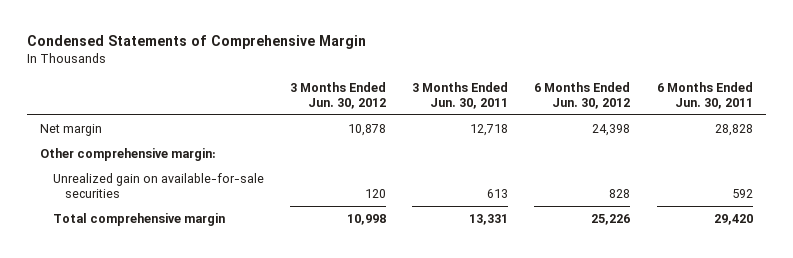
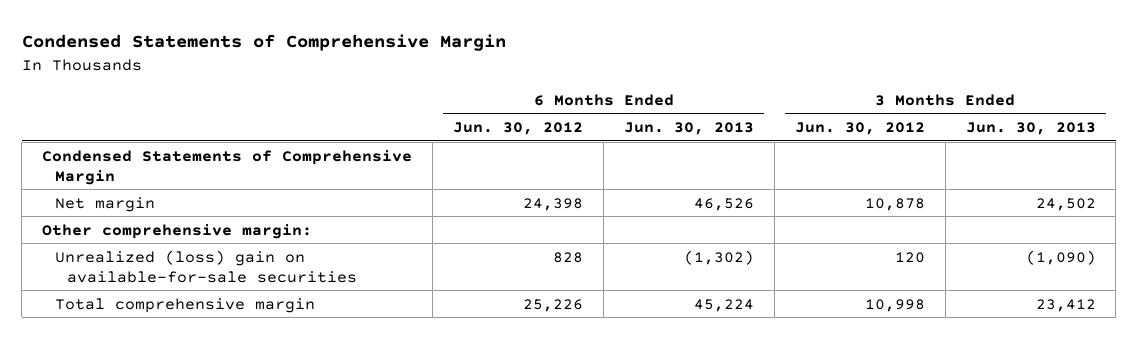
[412,81,509,109] 3 Months Ended Jun. 30, 2011 -> none
[656,81,753,109] 6 Months Ended Jun. 30, 2011 -> none
none -> [623,121,754,135] Jun. 30, 2013
none -> [965,121,1096,135] Jun. 30, 2013
none -> [42,149,413,185] Condensed Statements of Comprehensive Margin
[52,172,264,198] Unrealized gain on available-for-sale securities -> [54,249,358,283] Unrealized (loss) gain on available-for-sale securities

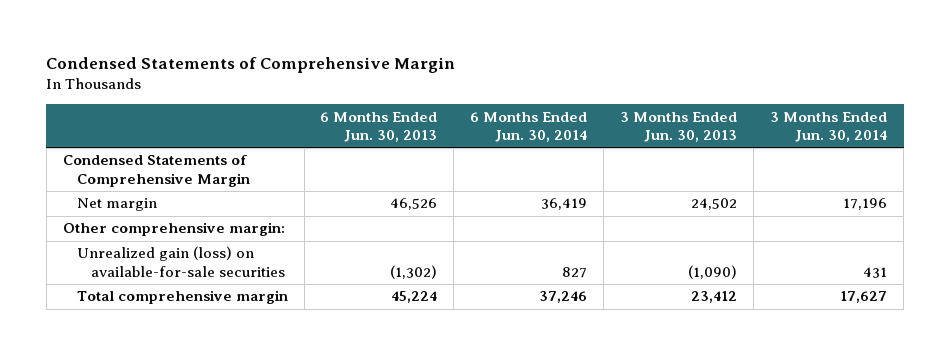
[453,121,584,135] Jun. 30, 2012 -> none
[794,121,925,135] Jun. 30, 2012 -> none
none -> [470,111,588,143] 6 Months Ended Jun. 30, 2014
none -> [770,111,888,143] 3 Months Ended Jun. 30, 2014
[54,249,358,283] Unrealized (loss) gain on available-for-sale securities -> [76,246,285,277] Unrealized gain (loss) on available-for-sale securities

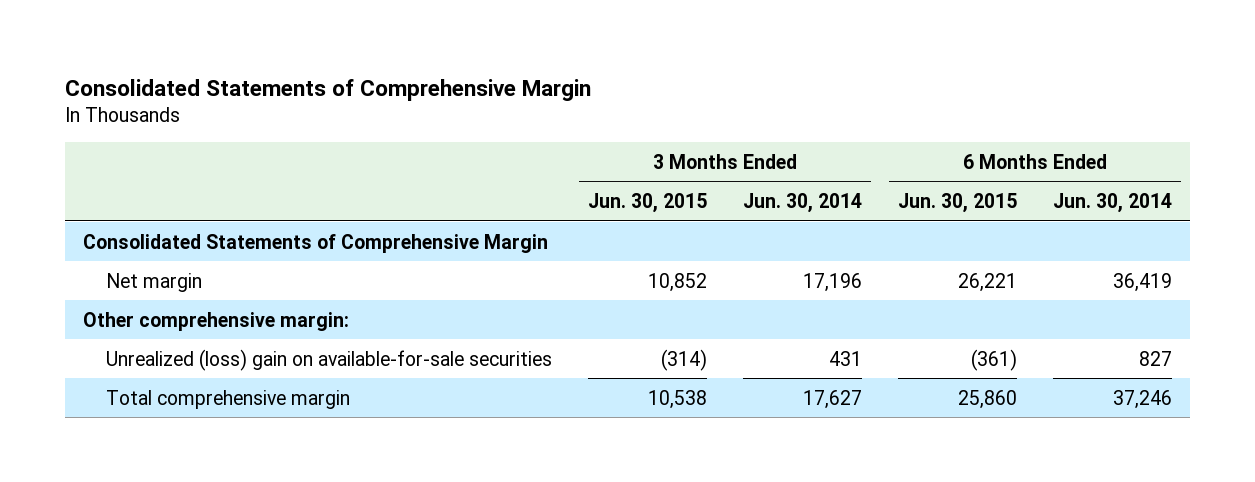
[46,57,456,74] Condensed Statements of Comprehensive Margin -> [65,78,592,101] Consolidated Statements of Comprehensive Margin
[320,111,438,143] 6 Months Ended Jun. 30, 2013 -> none
[620,111,738,143] 3 Months Ended Jun. 30, 2013 -> none
none -> [587,192,707,213] Jun. 30, 2015
none -> [897,192,1017,213] Jun. 30, 2015
[62,155,250,187] Condensed Statements of Comprehensive Margin -> [83,233,549,253] Consolidated Statements of Comprehensive Margin
[76,246,285,277] Unrealized gain (loss) on available-for-sale securities -> [105,348,552,371] Unrealized (loss) gain on available-for-sale securities

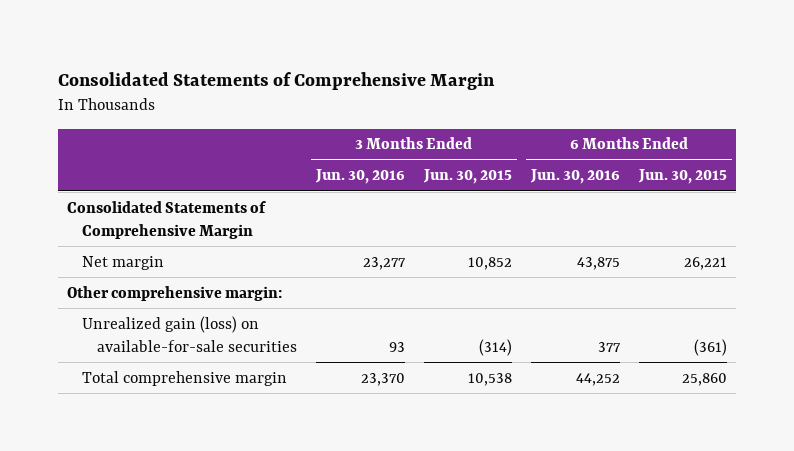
[742,192,862,213] Jun. 30, 2014 -> none
[1052,192,1172,213] Jun. 30, 2014 -> none
none -> [315,169,406,185] Jun. 30, 2016
none -> [529,169,620,185] Jun. 30, 2016
[105,348,552,371] Unrealized (loss) gain on available-for-sale securities -> [82,315,298,352] Unrealized gain (loss) on available-for-sale securities

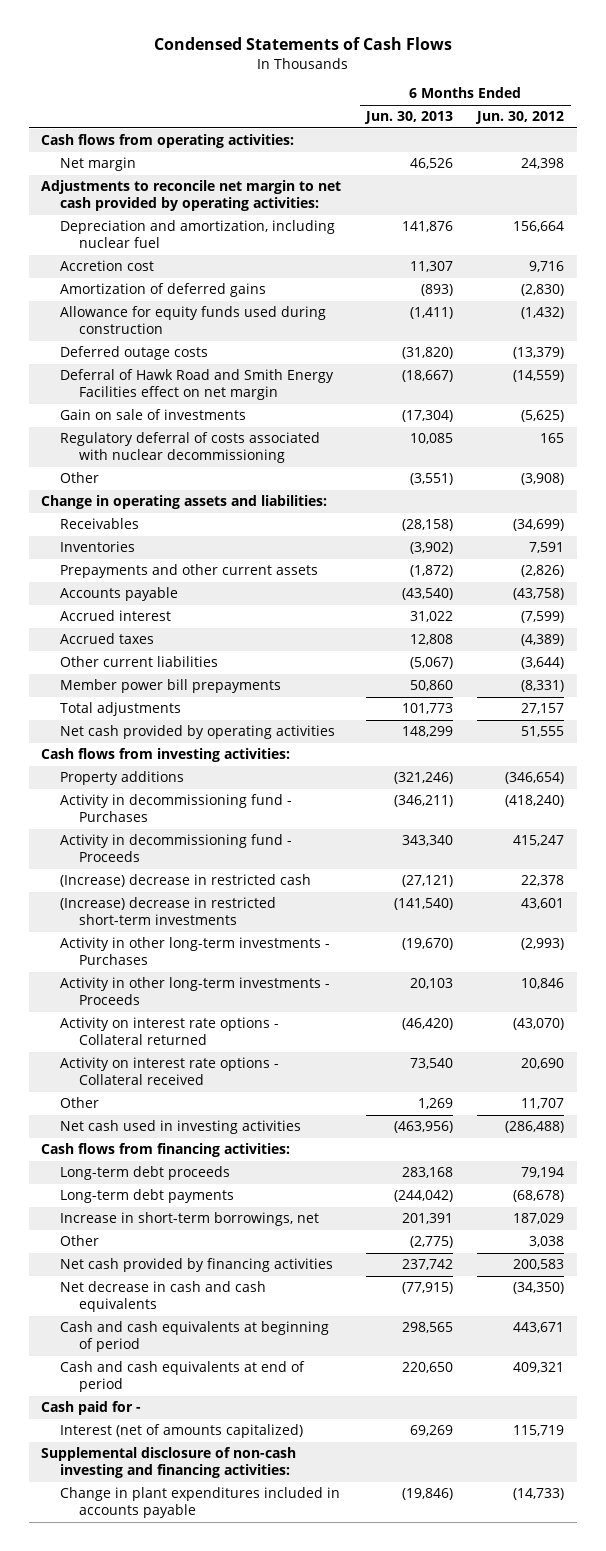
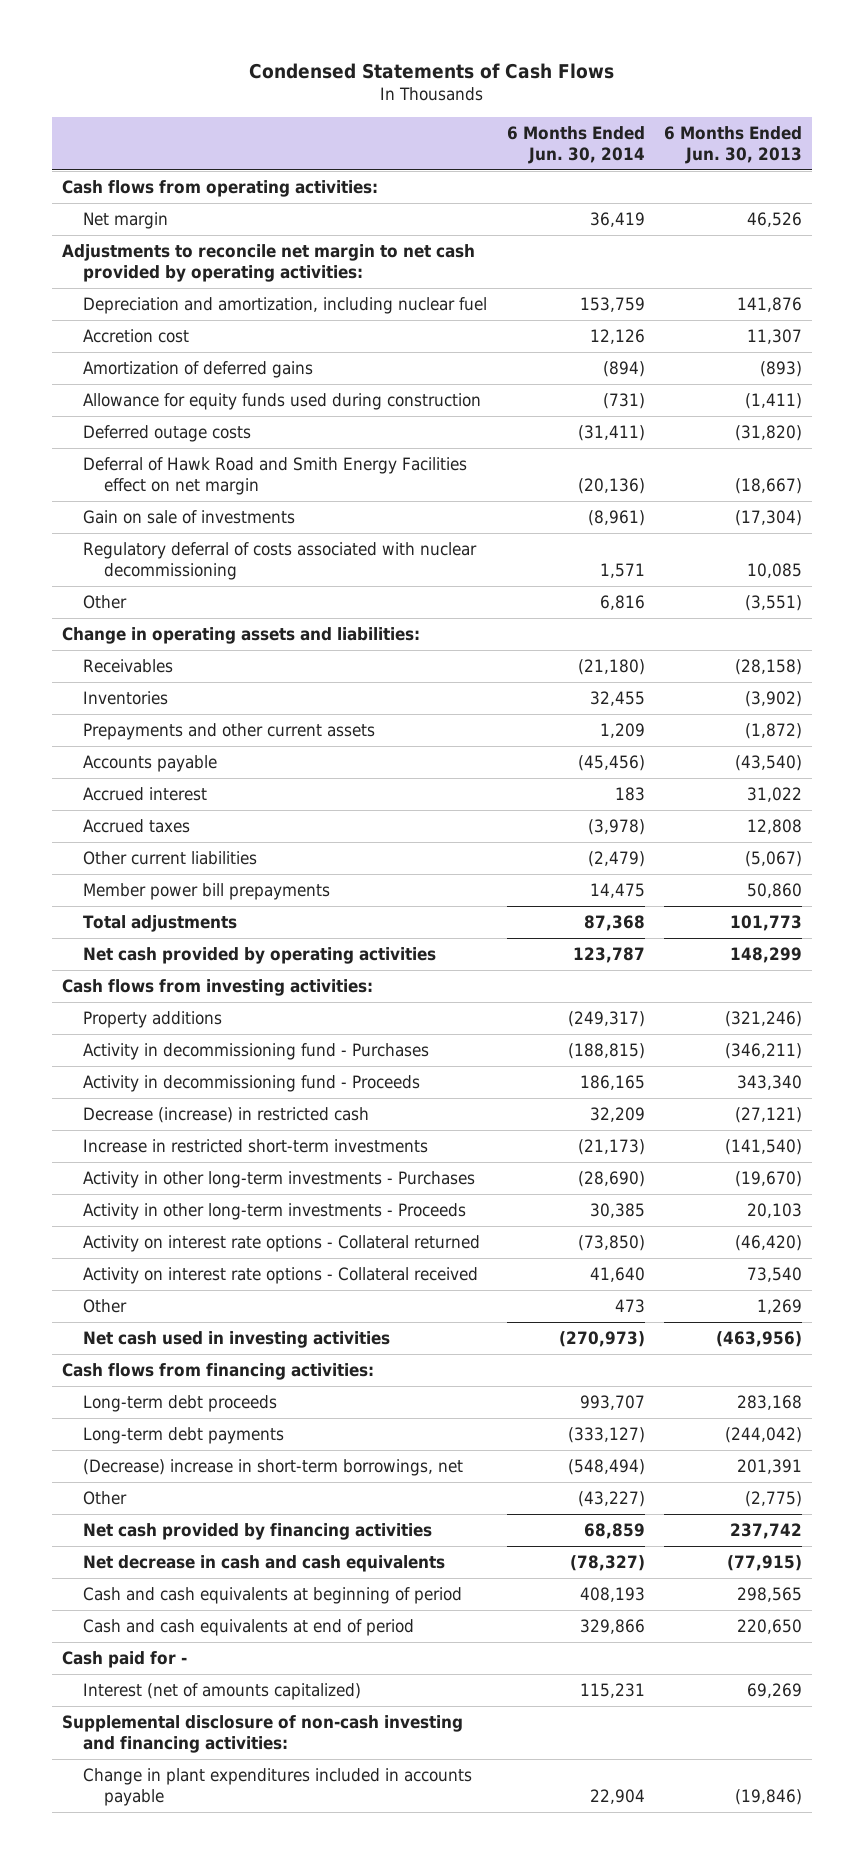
[475,111,565,125] Jun. 30, 2012 -> none
none -> [506,125,645,164] 6 Months Ended Jun. 30, 2014
[59,874,311,888] (Increase) decrease in restricted cash -> [83,1106,370,1123] Decrease (increase) in restricted cash
[59,897,276,926] (Increase) decrease in restricted short-term investments -> [83,1138,429,1153] Increase in restricted short-term investments
[59,1212,319,1227] Increase in short-term borrowings, net -> [83,1458,464,1476] (Decrease) increase in short-term borrowings, net

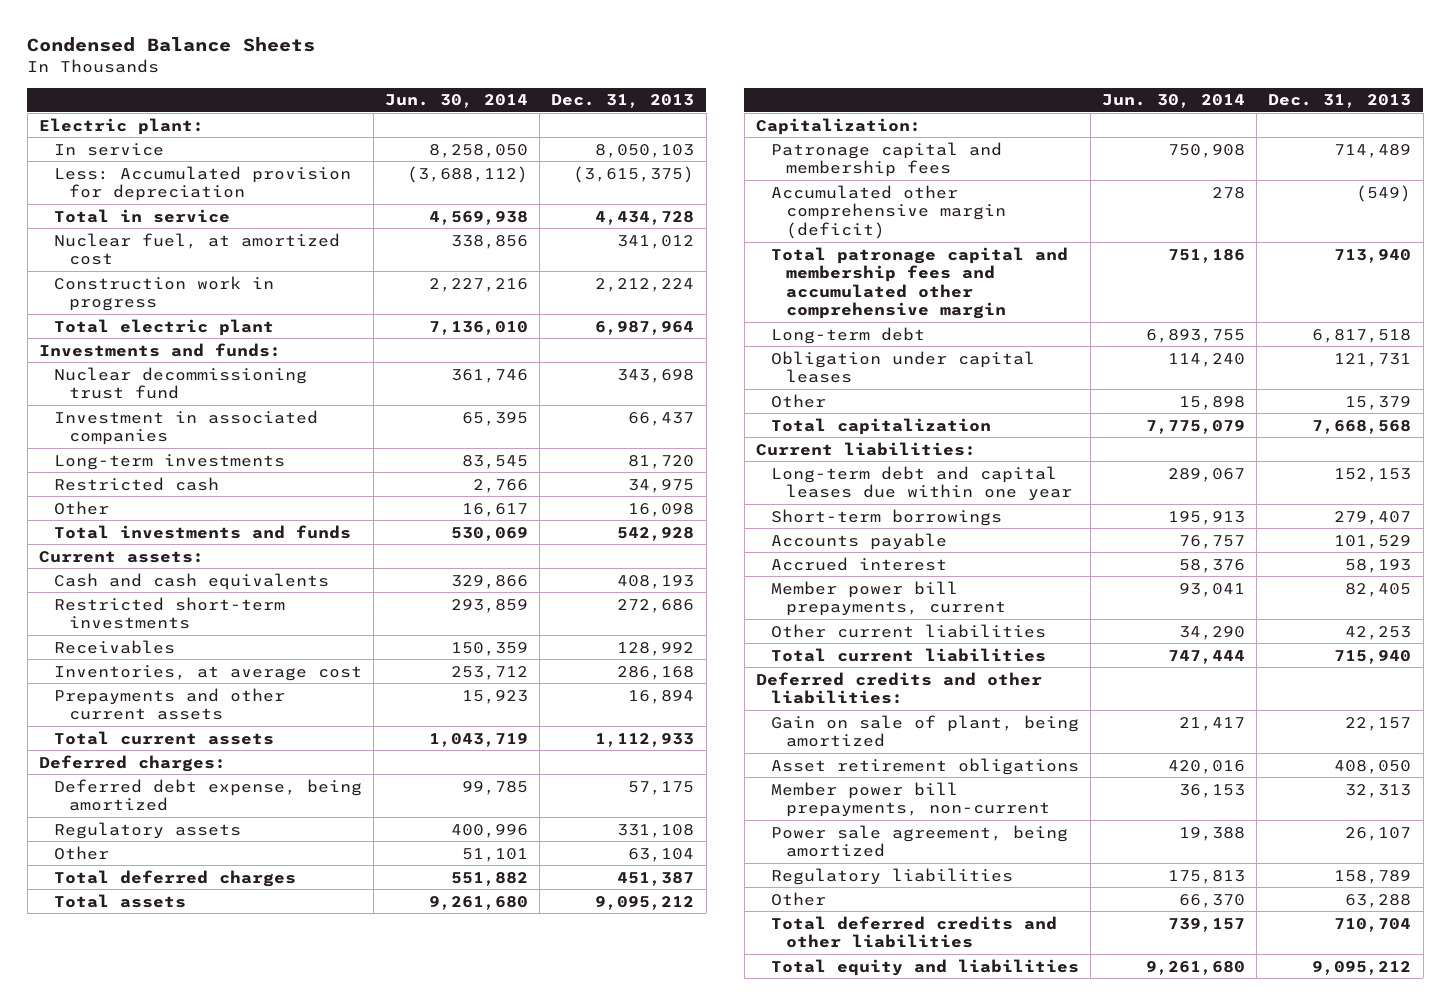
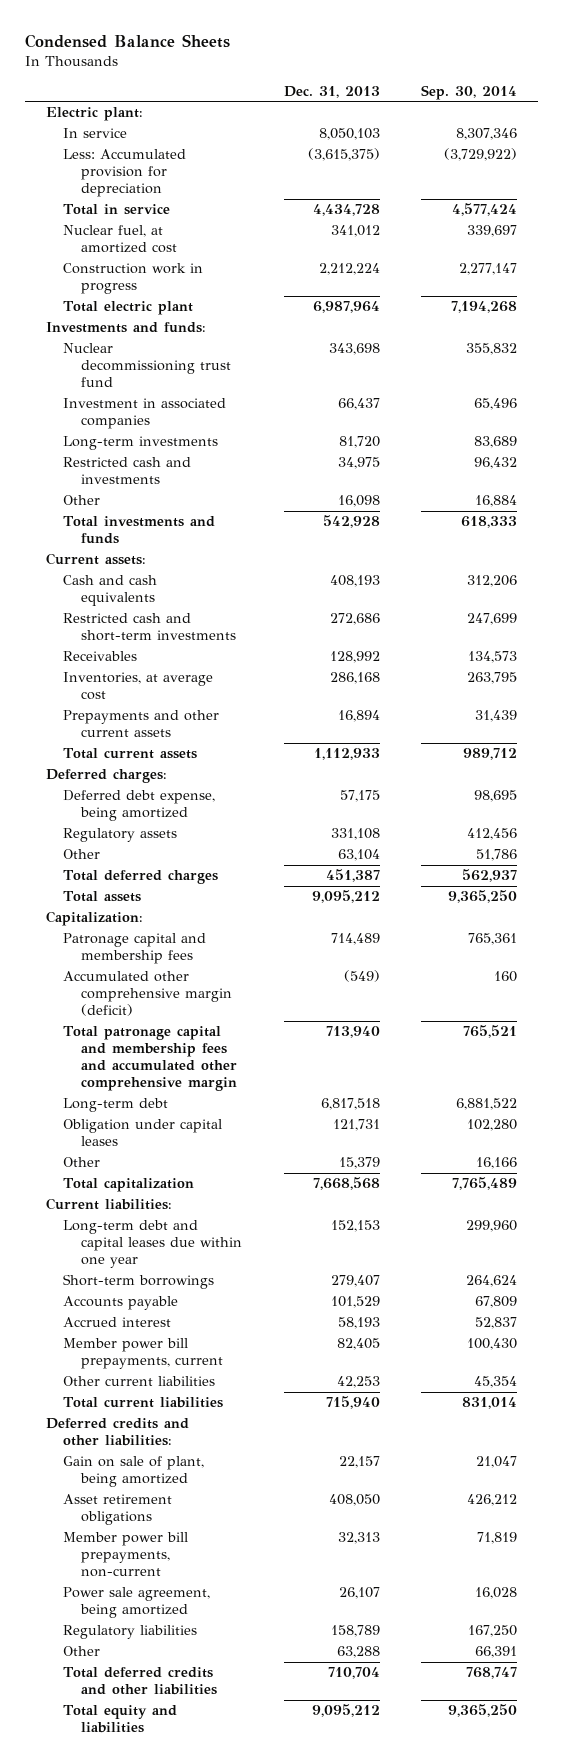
[385,94,529,109] Jun. 30, 2014 -> none
none -> [421,84,518,100] Sep. 30, 2014
[53,476,219,491] Restricted cash -> [63,457,192,485] Restricted cash and investments
[53,596,285,630] Restricted short-term investments -> [63,613,237,642] Restricted cash and short-term investments

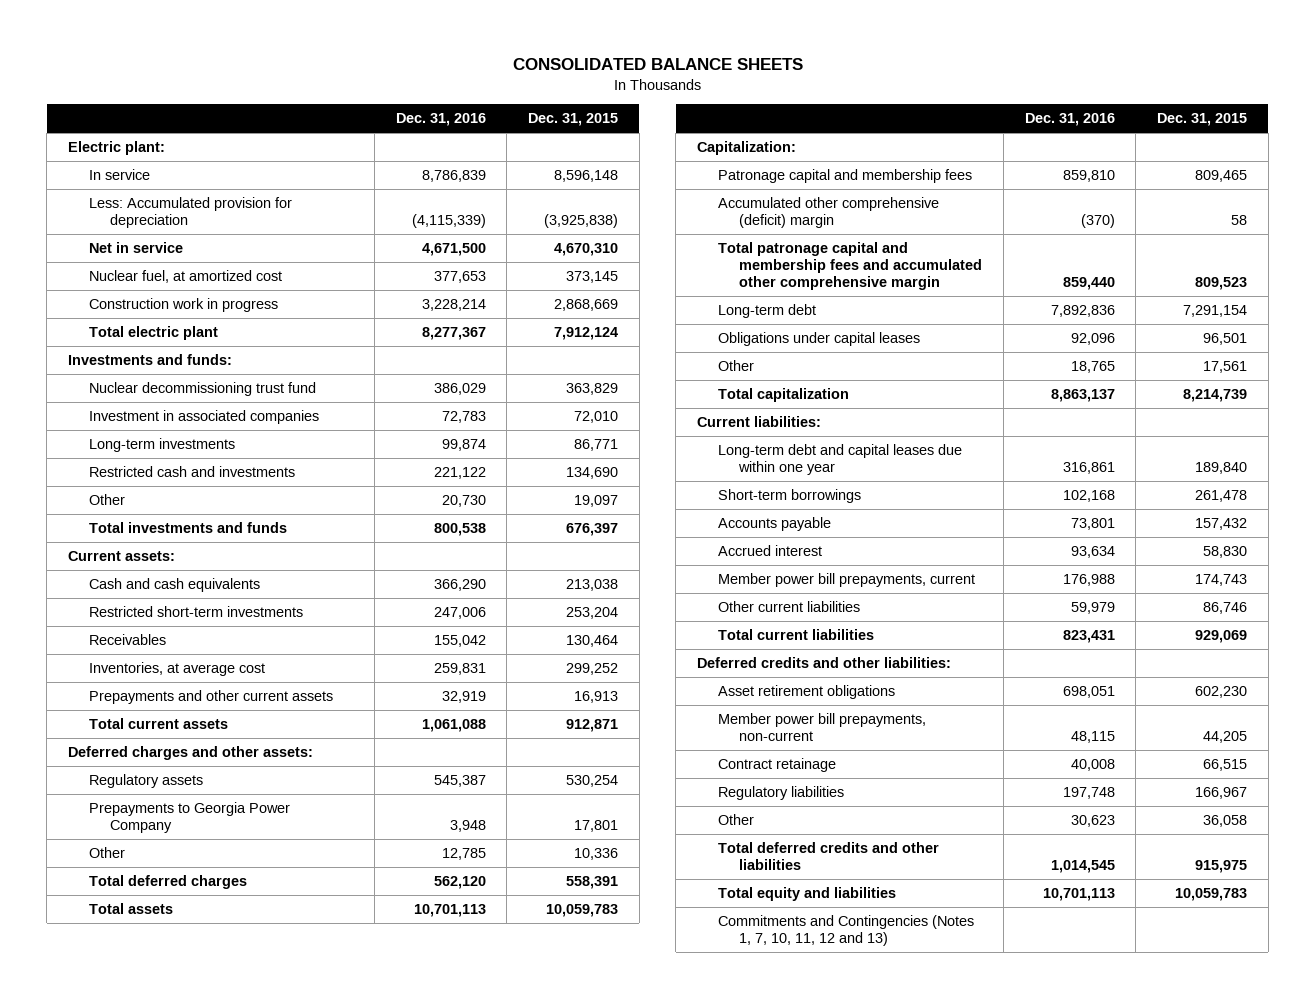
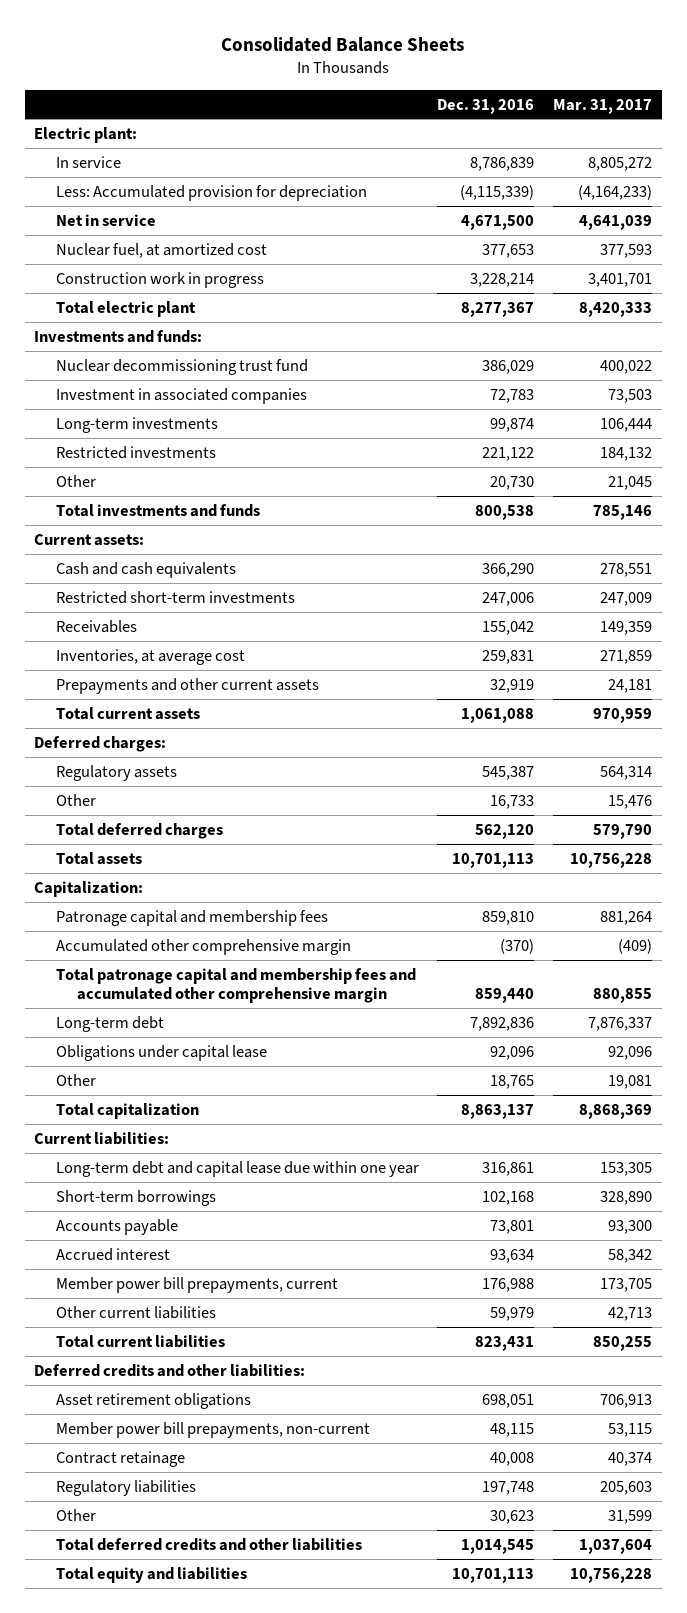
[512,57,803,70] CONSOLIDATED BALANCE SHEETS -> [221,36,465,52] Consolidated Balance Sheets
[528,113,619,127] Dec. 31, 2015 -> none
none -> [553,98,653,114] Mar. 31, 2017
[89,465,296,477] Restricted cash and investments -> [55,445,216,459] Restricted investments
[68,745,314,760] Deferred charges and other assets: -> [34,735,167,752] Deferred charges:
[89,801,291,833] Prepayments to Georgia Power Company -> none
[441,847,486,860] 12,785 -> [490,794,535,809] 16,733
[718,196,940,228] Accumulated other comprehensive (deficit) margin -> [55,938,351,955] Accumulated other comprehensive margin
[718,331,921,346] Obligations under capital leases -> [55,1044,267,1061] Obligations under capital lease
[718,443,963,475] Long-term debt and capital leases due within one year -> [55,1160,419,1177] Long-term debt and capital lease due within one year
[718,914,975,946] Commitments and Contingencies (Notes 1, 7, 10, 11, 12 and 13) -> none

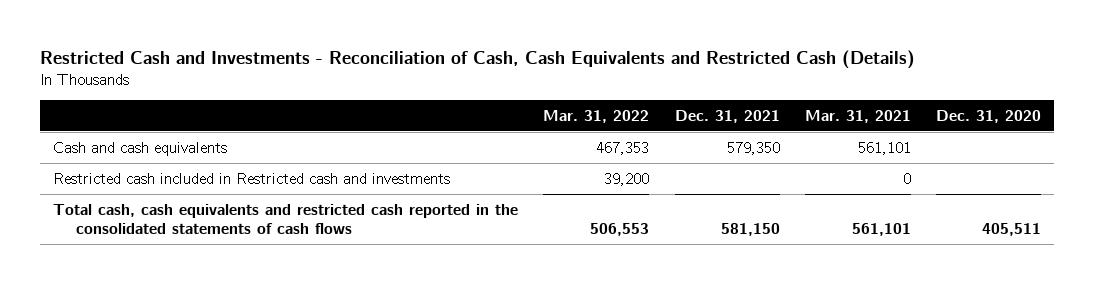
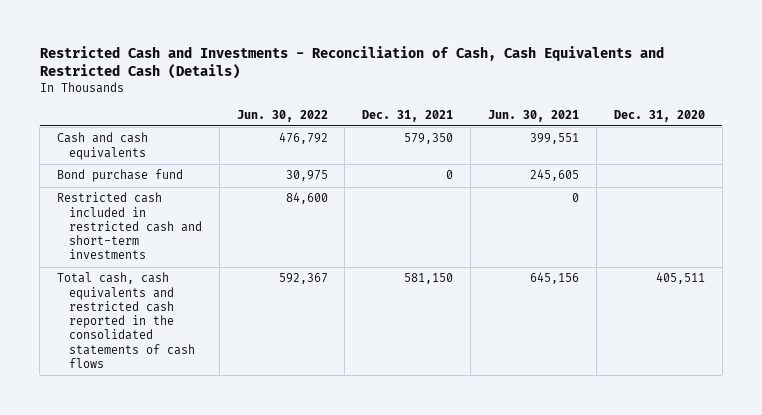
[543,109,650,123] Mar. 31, 2022 -> none
[805,109,912,123] Mar. 31, 2021 -> none
none -> [236,109,328,122] Jun. 30, 2022
none -> [488,109,580,122] Jun. 30, 2021
none -> [57,169,184,183] Bond purchase fund
[53,172,451,184] Restricted cash included in Restricted cash and investments -> [57,192,202,260] Restricted cash included in restricted cash and short-term investments

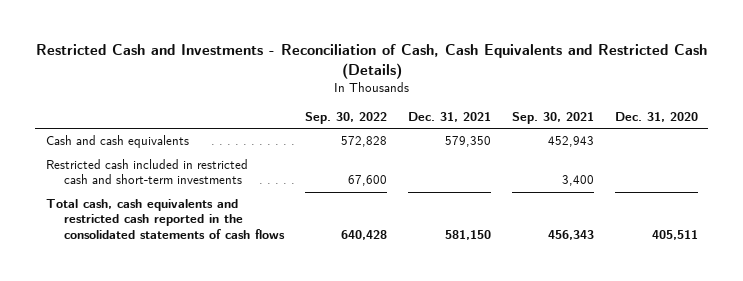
[236,109,328,122] Jun. 30, 2022 -> none
[488,109,580,122] Jun. 30, 2021 -> none
none -> [305,111,388,124] Sep. 30, 2022
none -> [511,111,594,124] Sep. 30, 2021
[57,169,184,183] Bond purchase fund -> none

